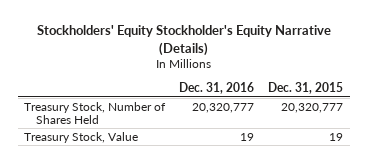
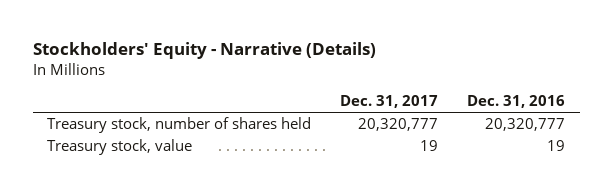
[36,25,331,56] Stockholders' Equity Stockholder's Equity Narrative (Details) -> [32,42,376,60] Stockholders' Equity - Narrative (Details)
[268,82,344,95] Dec. 31, 2015 -> none
none -> [340,95,439,109] Dec. 31, 2017
[24,101,167,124] Treasury Stock, Number of Shares Held -> [47,117,312,134] Treasury stock, number of shares held
[24,131,139,143] Treasury Stock, Value -> [47,139,193,156] Treasury stock, value

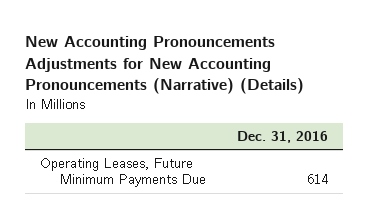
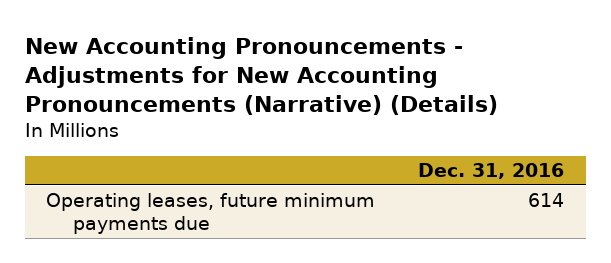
[25,35,305,95] New Accounting Pronouncements Adjustments for New Accounting Pronouncements (Narrative) (Details) -> [24,37,498,116] New Accounting Pronouncements - Adjustments for New Accounting Pronouncements (Narrative) (Details)
[40,157,207,188] Operating Leases, Future Minimum Payments Due -> [46,193,376,235] Operating leases, future minimum payments due

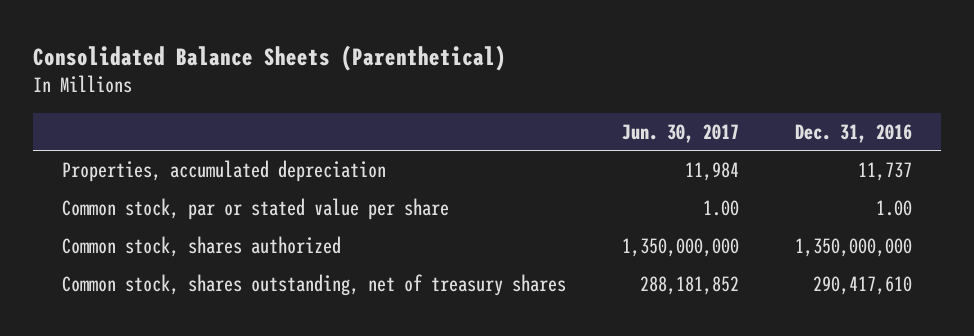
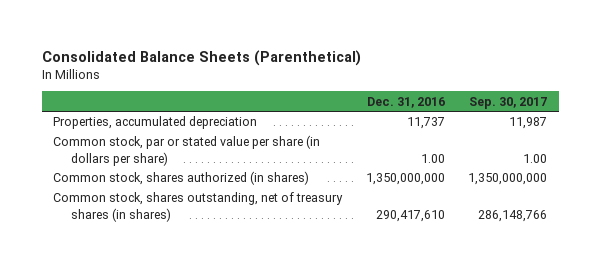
[622,123,740,143] Jun. 30, 2017 -> none
none -> [469,96,548,109] Sep. 30, 2017
[61,197,449,220] Common stock, par or stated value per share -> [53,135,321,166] Common stock, par or stated value per share (in dollars per share)
[61,235,341,257] Common stock, shares authorized -> [53,171,310,186] Common stock, shares authorized (in shares)
[61,273,566,296] Common stock, shares outstanding, net of treasury shares -> [53,192,344,222] Common stock, shares outstanding, net of treasury shares (in shares)

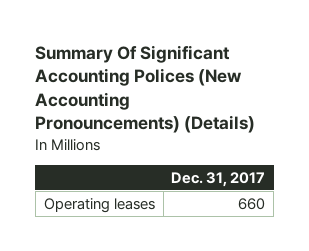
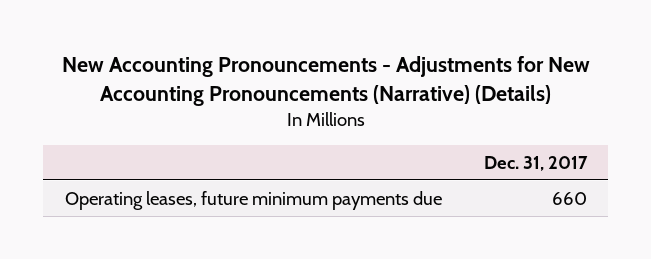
[35,44,256,134] Summary Of Significant Accounting Polices (New Accounting Pronouncements) (Details) -> [61,56,590,107] New Accounting Pronouncements - Adjustments for New Accounting Pronouncements (Narrative) (Details)
[43,197,155,213] Operating leases -> [64,190,442,210] Operating leases, future minimum payments due

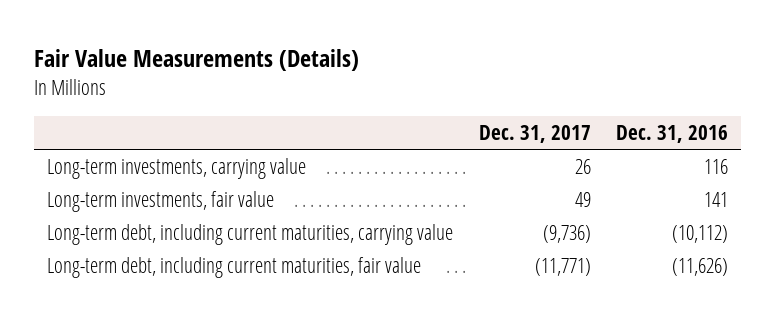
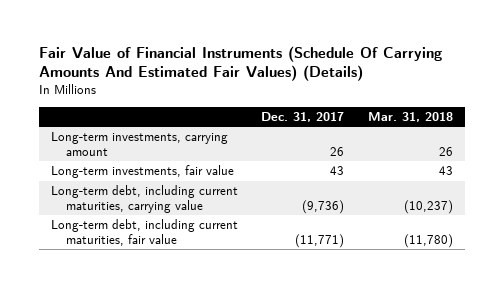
[34,48,360,71] Fair Value Measurements (Details) -> [38,46,442,82] Fair Value of Financial Instruments (Schedule Of Carrying Amounts And Estimated Fair Values) (Details)
[616,125,729,144] Dec. 31, 2016 -> none
none -> [367,111,453,122] Mar. 31, 2018
[47,157,307,179] Long-term investments, carrying value -> [50,132,228,156] Long-term investments, carrying amount
[574,191,591,207] 49 -> [330,166,345,176] 43

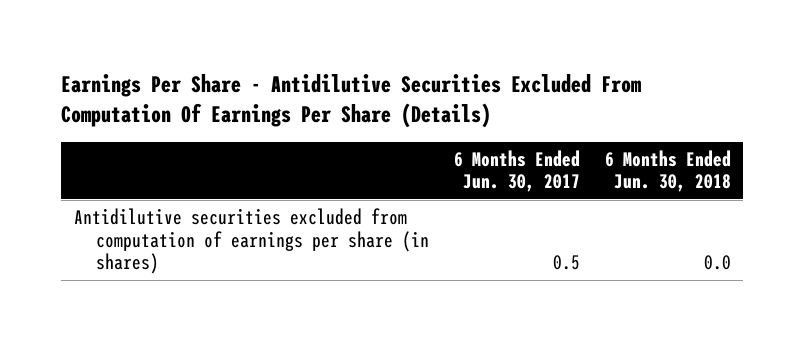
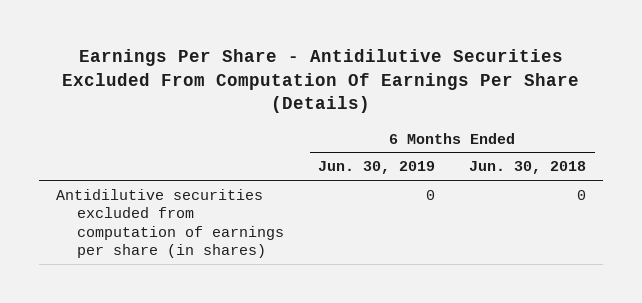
[454,149,581,193] 6 Months Ended Jun. 30, 2017 -> none
none -> [318,161,436,175] Jun. 30, 2019
[703,255,731,271] 0.0 -> [577,189,587,200] 0

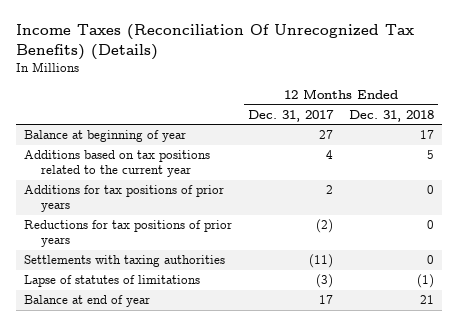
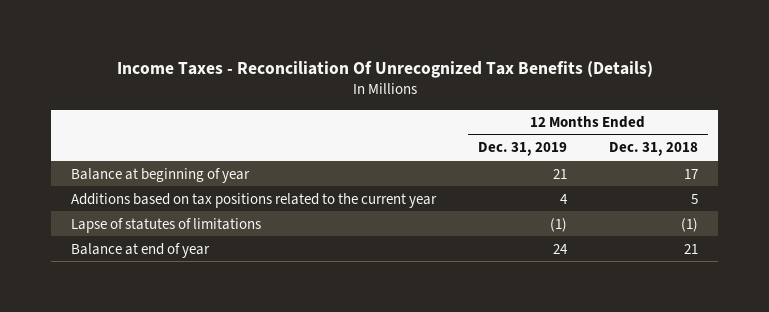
[15,24,414,61] Income Taxes (Reconciliation Of Unrecognized Tax Benefits) (Details) -> [116,61,653,79] Income Taxes - Reconciliation Of Unrecognized Tax Benefits (Details)
[247,109,334,122] Dec. 31, 2017 -> none
none -> [478,142,568,157] Dec. 31, 2019
[23,185,224,213] Additions for tax positions of prior years -> none
[23,220,232,248] Reductions for tax positions of prior years -> none
[23,255,225,268] Settlements with taxing authorities -> none

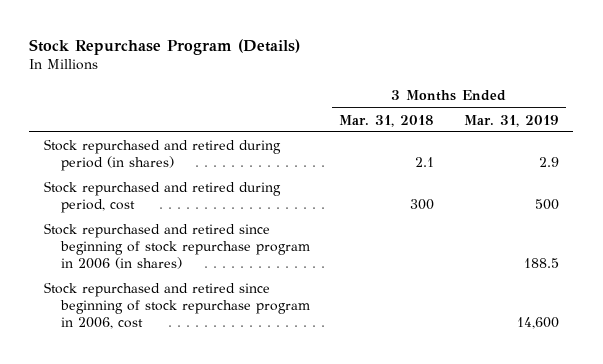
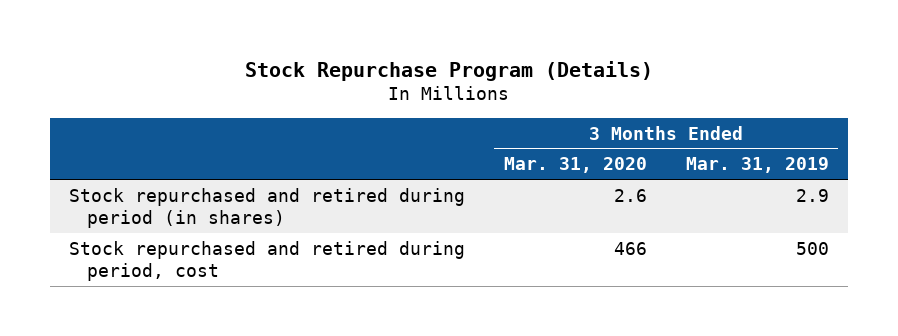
[339,114,435,127] Mar. 31, 2018 -> none
none -> [503,157,647,174] Mar. 31, 2020
[43,222,311,270] Stock repurchased and retired since beginning of stock repurchase program in 2006 (in shares) -> none
[43,281,311,330] Stock repurchased and retired since beginning of stock repurchase program in 2006, cost -> none

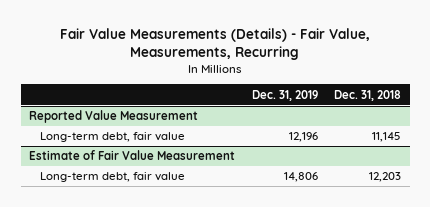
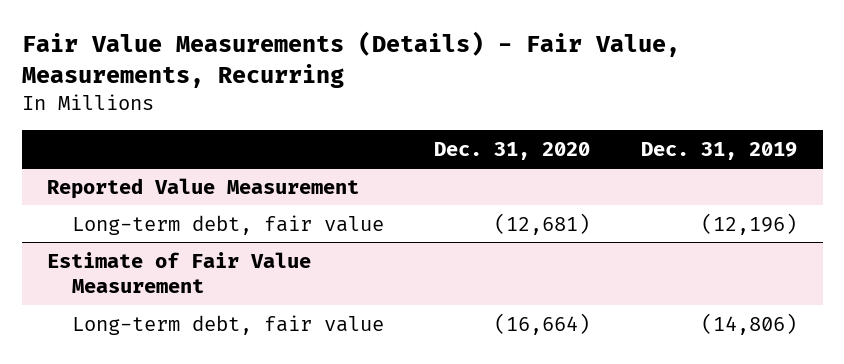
[334,89,402,101] Dec. 31, 2018 -> none
none -> [434,141,591,160] Dec. 31, 2020
[288,132,318,143] 12,196 -> [701,212,798,235] (12,196)
[283,172,318,183] 14,806 -> [701,312,798,335] (14,806)

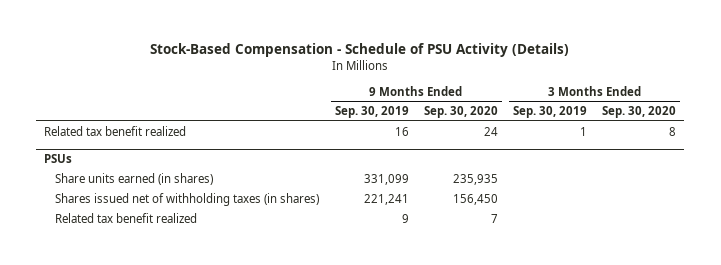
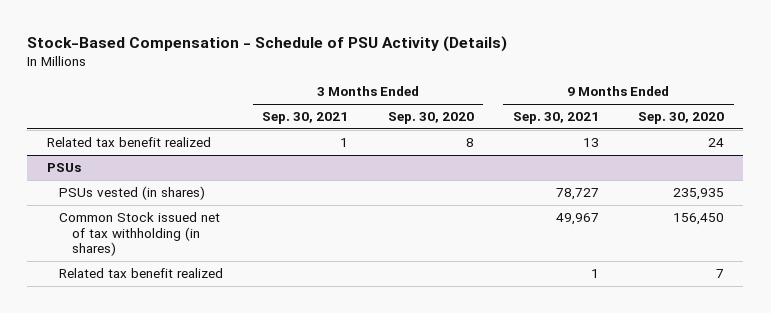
[334,106,409,119] Sep. 30, 2019 -> none
[513,106,588,119] Sep. 30, 2019 -> none
none -> [262,112,349,125] Sep. 30, 2021
none -> [512,112,599,125] Sep. 30, 2021
[55,173,214,186] Share units earned (in shares) -> [59,186,206,201] PSUs vested (in shares)
[55,193,320,207] Shares issued net of withholding taxes (in shares) -> [59,212,221,257] Common Stock issued net of tax withholding (in shares)

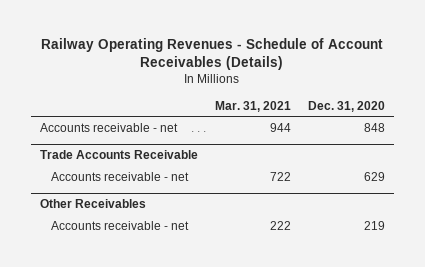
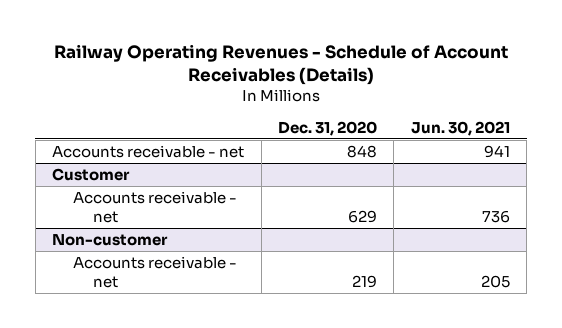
[214,100,291,112] Mar. 31, 2021 -> none
none -> [410,120,510,136] Jun. 30, 2021
[39,150,198,160] Trade Accounts Receivable -> [52,167,131,181] Customer
[39,199,146,209] Other Receivables -> [52,233,169,246] Non-customer

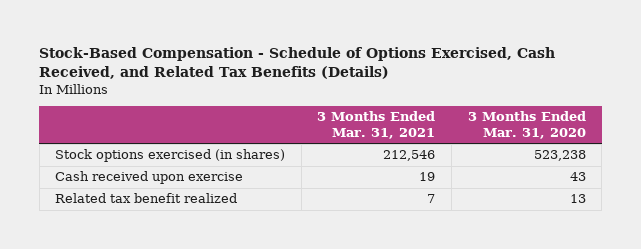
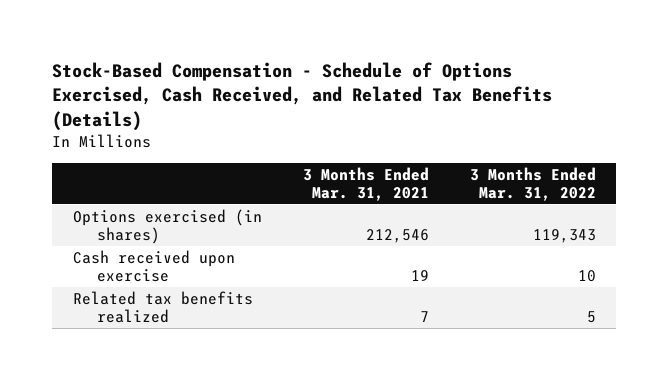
[467,111,586,139] 3 Months Ended Mar. 31, 2020 -> none
none -> [469,166,596,202] 3 Months Ended Mar. 31, 2022
[55,149,286,163] Stock options exercised (in shares) -> [72,208,262,245] Options exercised (in shares)
[55,193,238,204] Related tax benefit realized -> [72,290,253,324] Related tax benefits realized

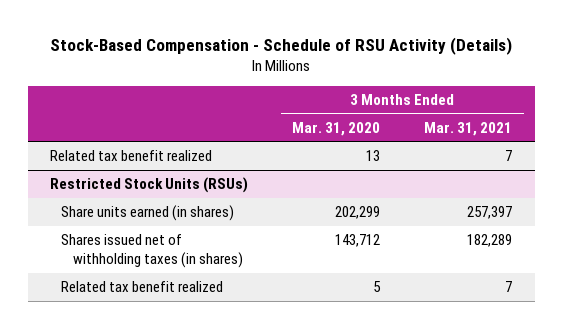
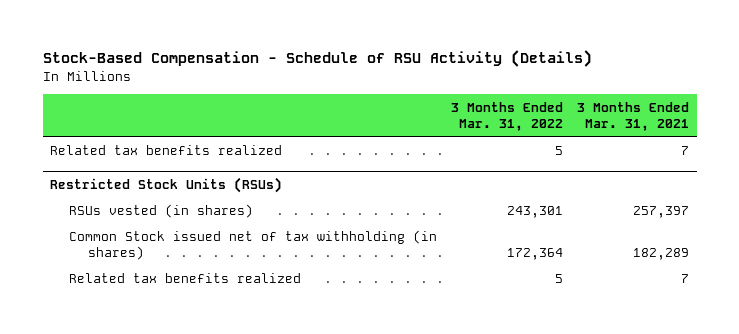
[292,121,381,136] Mar. 31, 2020 -> none
none -> [451,101,564,132] 3 Months Ended Mar. 31, 2022
[50,150,213,162] Related tax benefit realized -> [49,144,282,155] Related tax benefits realized
[61,205,235,222] Share units earned (in shares) -> [68,203,253,218] RSUs vested (in shares)
[61,234,243,269] Shares issued net of withholding taxes (in shares) -> [68,229,437,261] Common Stock issued net of tax withholding (in shares)
[61,281,224,293] Related tax benefit realized -> [68,272,301,283] Related tax benefits realized

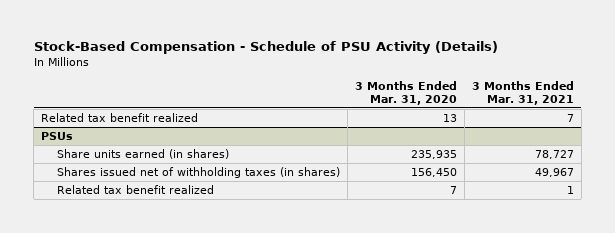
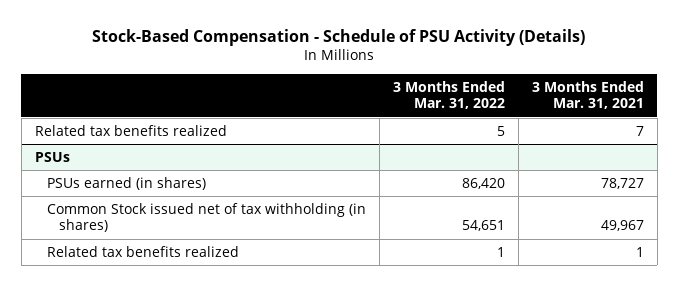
[354,80,457,105] 3 Months Ended Mar. 31, 2020 -> none
none -> [392,80,505,110] 3 Months Ended Mar. 31, 2022
[41,113,199,123] Related tax benefit realized -> [34,124,227,136] Related tax benefits realized
[56,149,229,160] Share units earned (in shares) -> [46,176,206,190] PSUs earned (in shares)
[56,167,340,179] Shares issued net of withholding taxes (in shares) -> [46,202,366,233] Common Stock issued net of tax withholding (in shares)
[56,185,214,195] Related tax benefit realized -> [46,245,239,257] Related tax benefits realized

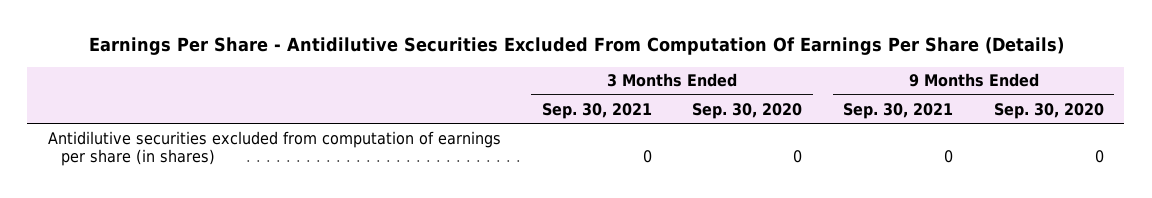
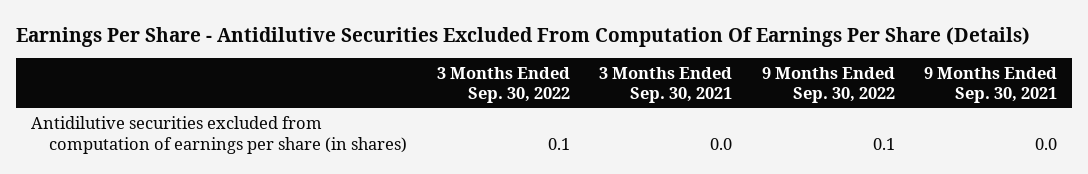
[692,102,803,119] Sep. 30, 2020 -> none
[993,102,1104,119] Sep. 30, 2020 -> none
none -> [436,66,570,104] 3 Months Ended Sep. 30, 2022
none -> [761,66,895,104] 9 Months Ended Sep. 30, 2022
[642,150,652,164] 0 -> [710,137,733,150] 0.0
[944,150,954,164] 0 -> [1035,137,1058,150] 0.0

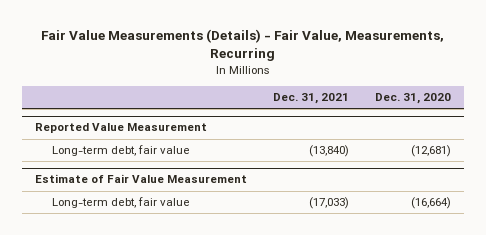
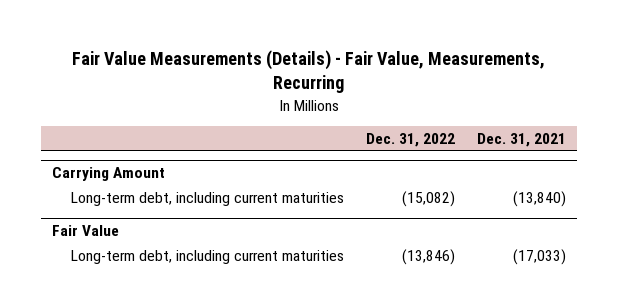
[375,93,452,105] Dec. 31, 2020 -> none
none -> [365,132,455,147] Dec. 31, 2022
[35,123,208,134] Reported Value Measurement -> [52,167,166,182] Carrying Amount
[51,145,190,157] Long-term debt, fair value -> [70,191,344,206] Long-term debt, including current maturities
[35,174,248,184] Estimate of Fair Value Measurement -> [52,225,120,237] Fair Value
[51,197,190,209] Long-term debt, fair value -> [70,249,344,264] Long-term debt, including current maturities

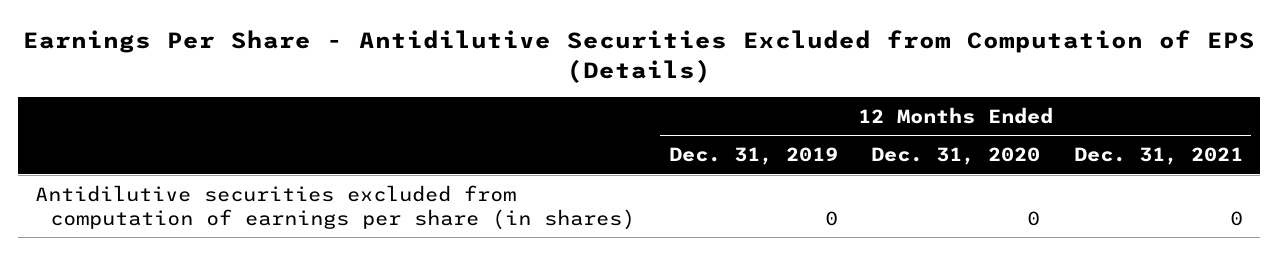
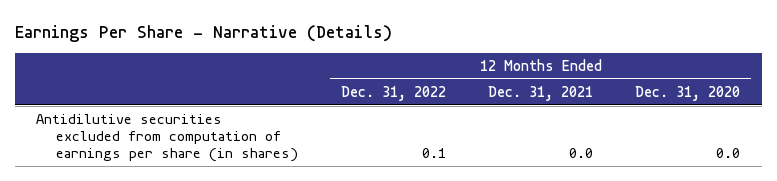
[22,30,1255,83] Earnings Per Share - Antidilutive Securities Excluded from Computation of EPS (Details) -> [15,24,393,42] Earnings Per Share - Narrative (Details)
[668,147,838,166] Dec. 31, 2019 -> none
none -> [340,85,446,101] Dec. 31, 2022
[1027,210,1041,226] 0 -> [716,148,741,159] 0.0
[1229,210,1243,226] 0 -> [569,148,594,159] 0.0

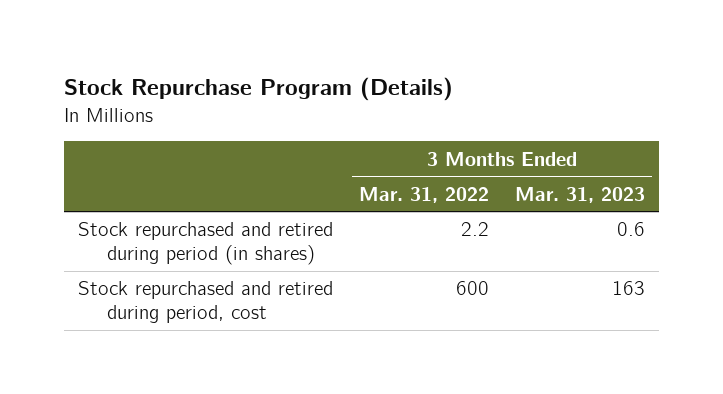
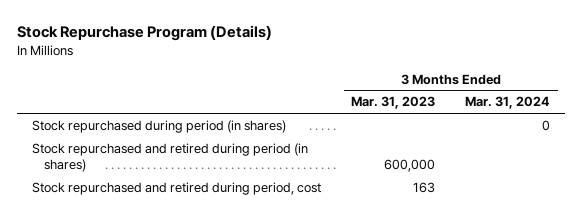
[359,186,490,203] Mar. 31, 2022 -> none
none -> [465,96,551,110] Mar. 31, 2024
none -> [32,119,287,133] Stock repurchased during period (in shares)
[617,222,646,237] 0.6 -> [384,158,436,172] 600,000

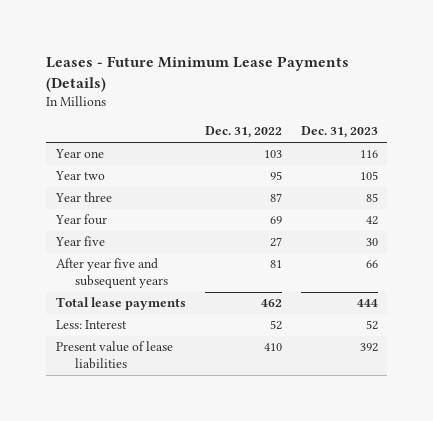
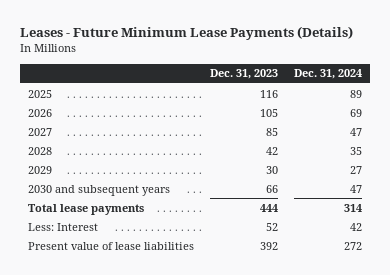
[204,126,282,139] Dec. 31, 2022 -> none
none -> [294,69,363,80] Dec. 31, 2024
[54,149,104,159] Year one -> [27,89,52,98] 2025
[54,171,105,181] Year two -> [27,108,52,117] 2026
[54,192,112,203] Year three -> [27,127,52,136] 2027
[54,214,107,226] Year four -> [27,146,52,155] 2028
[54,236,105,247] Year five -> [27,165,52,174] 2029
[55,258,169,289] After year five and subsequent years -> [27,184,170,196] 2030 and subsequent years

